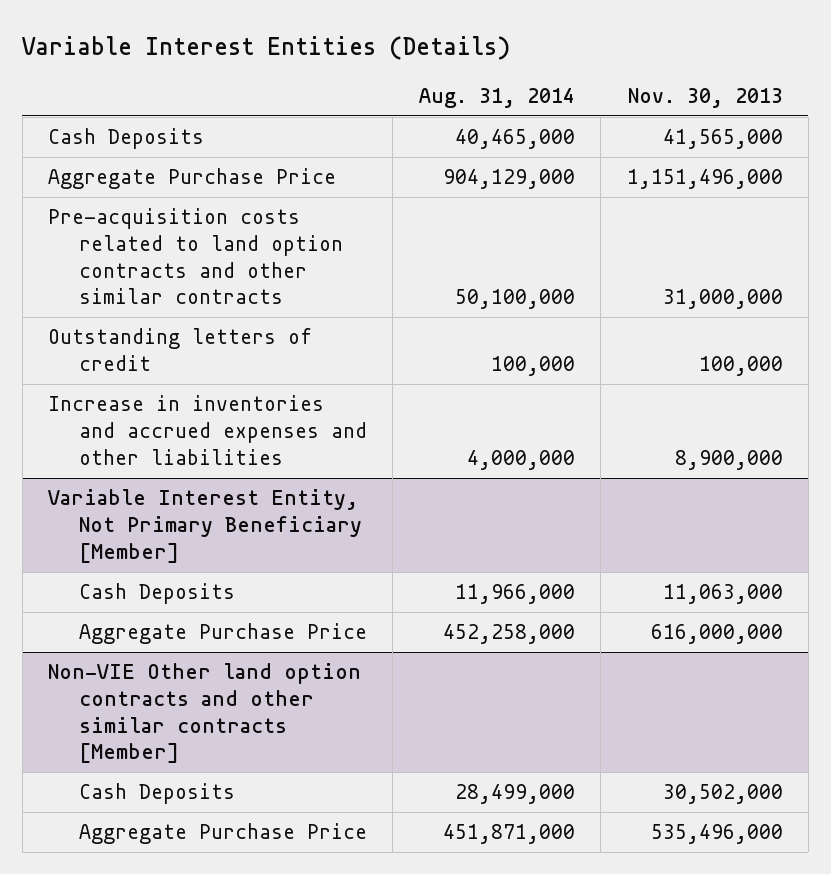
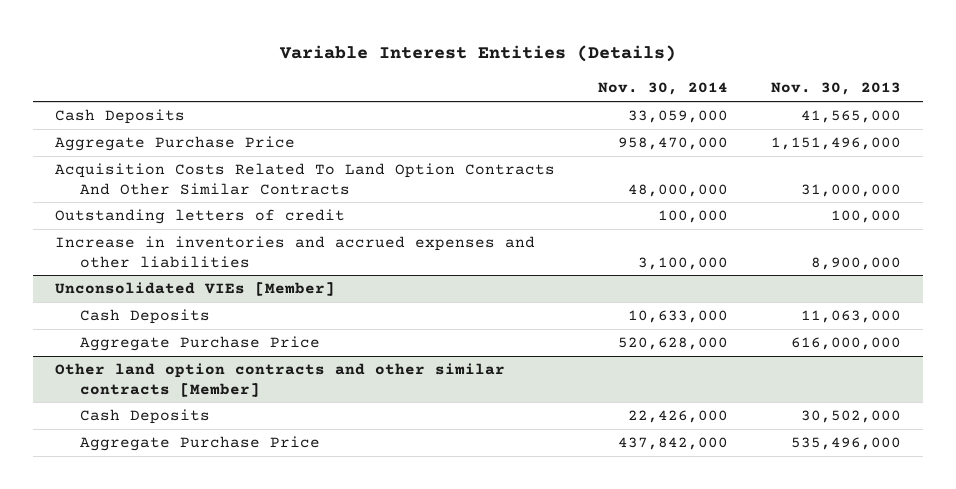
[418,87,575,108] Aug. 31, 2014 -> none
none -> [597,82,728,96] Nov. 30, 2014
[48,208,344,305] Pre-acquisition costs related to land option contracts and other similar contracts -> [54,163,555,195] Acquisition Costs Related To Land Option Contracts And Other Similar Contracts
[48,489,363,563] Variable Interest Entity, Not Primary Beneficiary [Member] -> none
none -> [54,282,335,297] Unconsolidated VIEs [Member]
[48,663,362,764] Non-VIE Other land option contracts and other similar contracts [Member] -> [54,363,505,397] Other land option contracts and other similar contracts [Member]

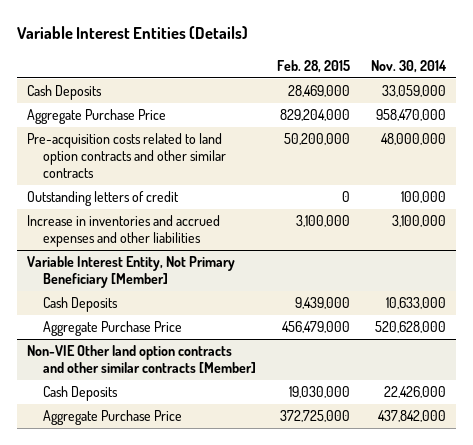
[770,82,901,96] Nov. 30, 2013 -> none
none -> [276,59,350,73] Feb. 28, 2015
[54,163,555,195] Acquisition Costs Related To Land Option Contracts And Other Similar Contracts -> [27,133,227,178] Pre-acquisition costs related to land option contracts and other similar contracts
[54,282,335,297] Unconsolidated VIEs [Member] -> [27,256,236,288] Variable Interest Entity, Not Primary Beneficiary [Member]
[54,363,505,397] Other land option contracts and other similar contracts [Member] -> [27,345,257,373] Non-VIE Other land option contracts and other similar contracts [Member]

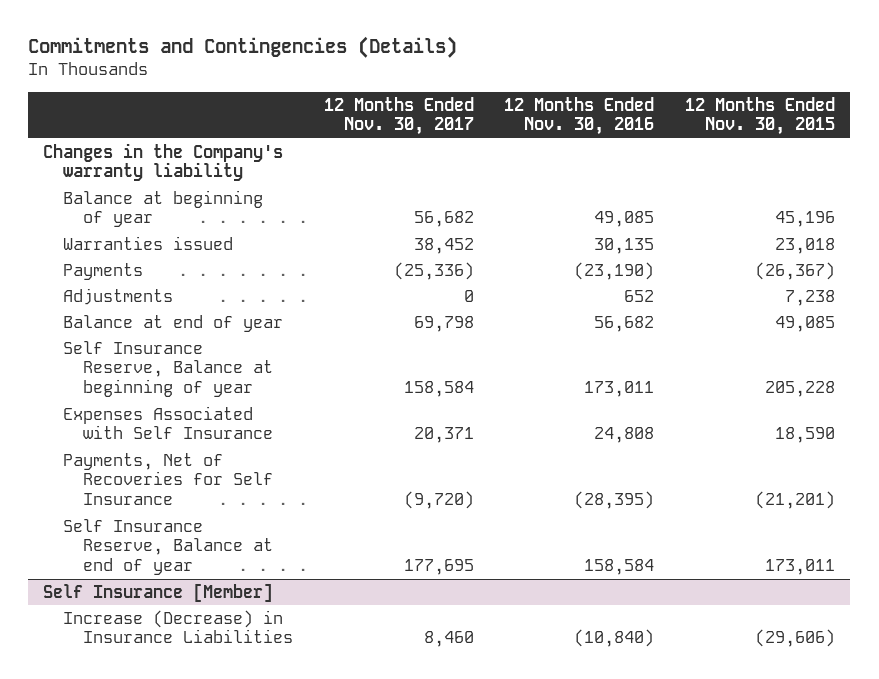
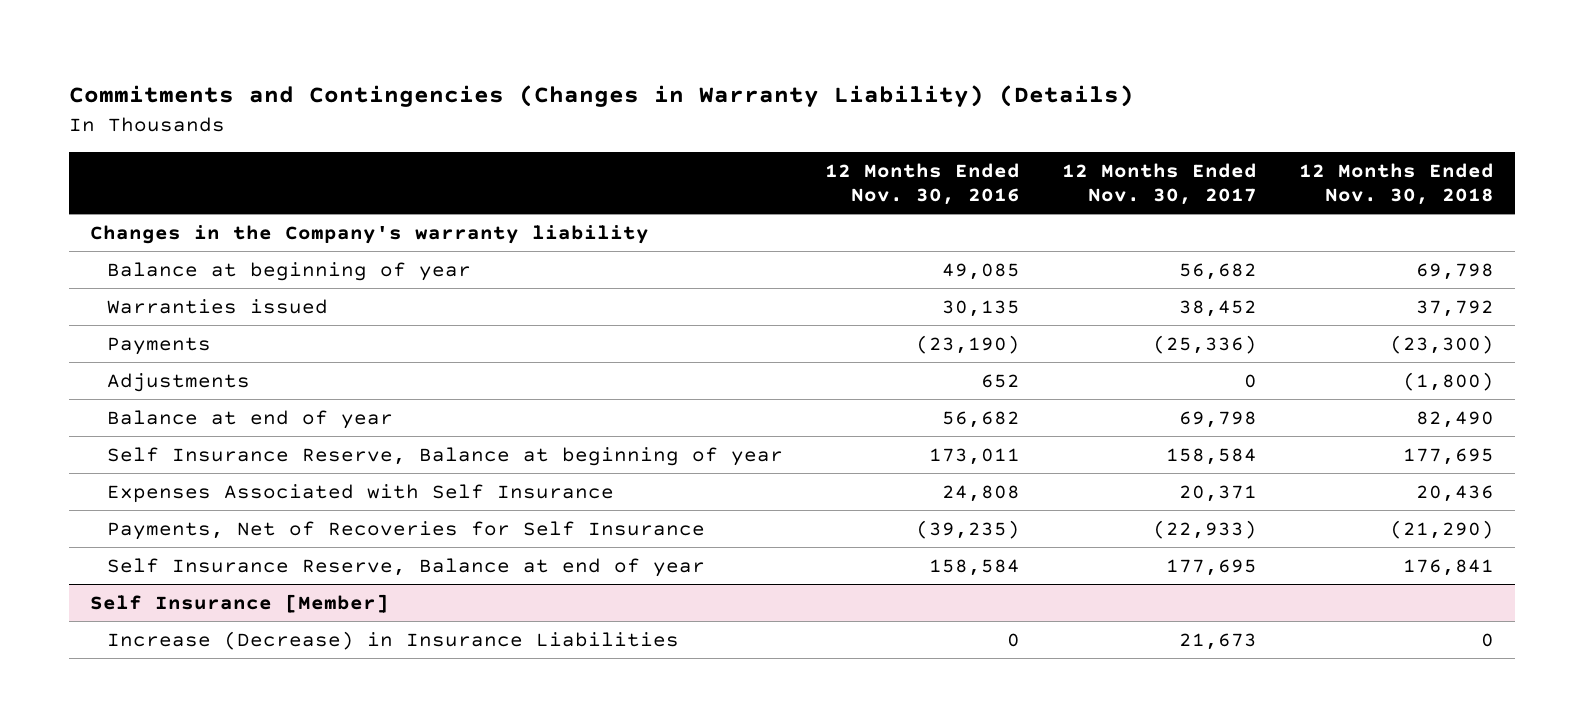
[28,36,458,59] Commitments and Contingencies (Details) -> [69,85,1135,108] Commitments and Contingencies (Changes in Warranty Liability) (Details)
[685,96,836,136] 12 Months Ended Nov. 30, 2015 -> none
none -> [1298,162,1494,206] 12 Months Ended Nov. 30, 2018
[403,491,474,510] (9,720) -> [1152,519,1257,539] (22,933)
[574,491,655,510] (28,395) -> [916,519,1021,539] (39,235)
[423,631,474,648] 8,460 -> [1178,632,1257,650] 21,673
[574,629,655,648] (10,840) -> [1007,632,1021,647] 0

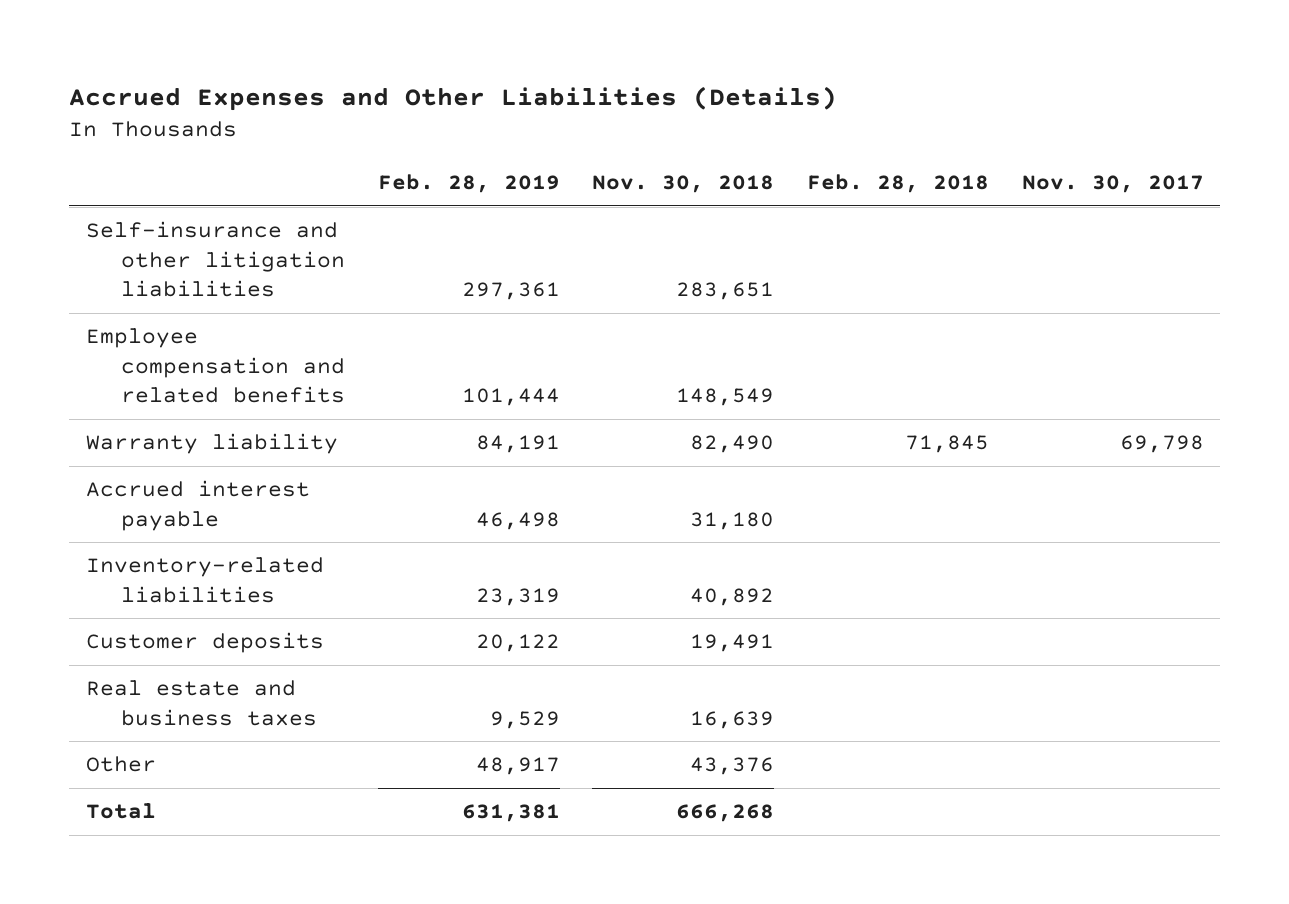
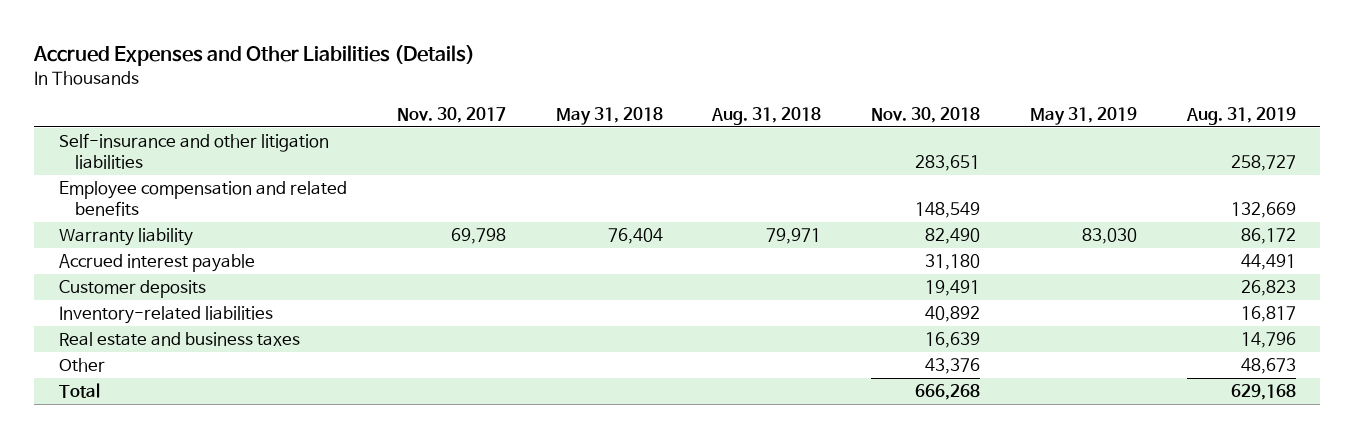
[377,173,560,193] Feb. 28, 2019 -> none
[806,173,989,193] Feb. 28, 2018 -> none
none -> [555,106,663,125] May 31, 2018
none -> [711,106,822,125] Aug. 31, 2018
none -> [1029,106,1137,125] May 31, 2019
none -> [1185,106,1296,125] Aug. 31, 2019
[85,557,324,603] Inventory-related liabilities -> [59,305,274,324] Inventory-related liabilities

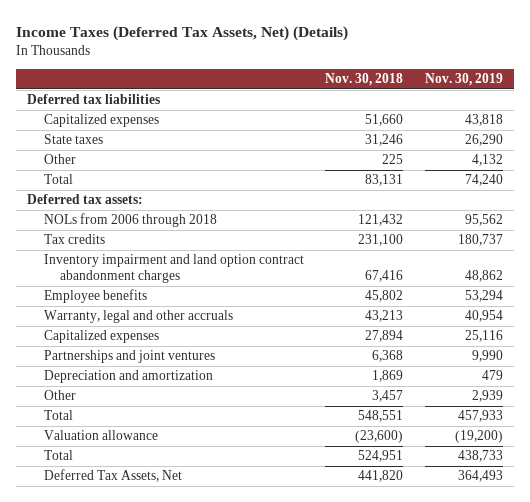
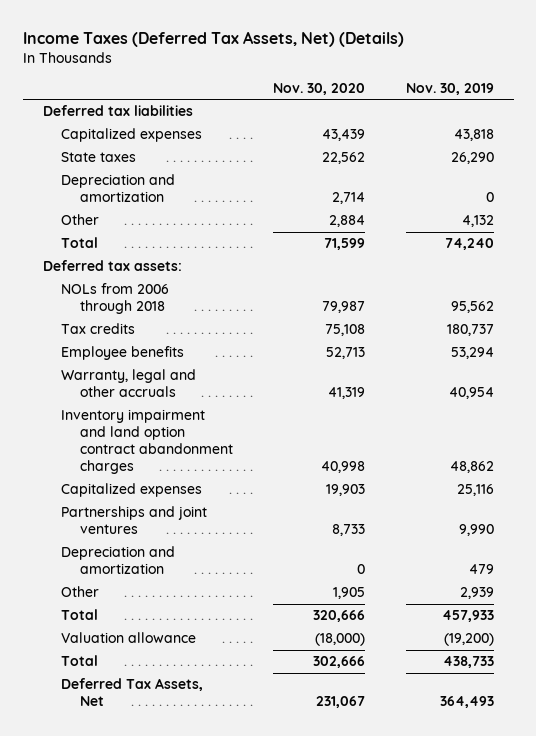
[325,73,404,87] Nov. 30, 2018 -> none
none -> [273,82,366,95] Nov. 30, 2020
none -> [61,174,176,203] Depreciation and amortization
[43,254,304,284] Inventory impairment and land option contract abandonment charges -> [61,409,234,475] Inventory impairment and land option contract abandonment charges

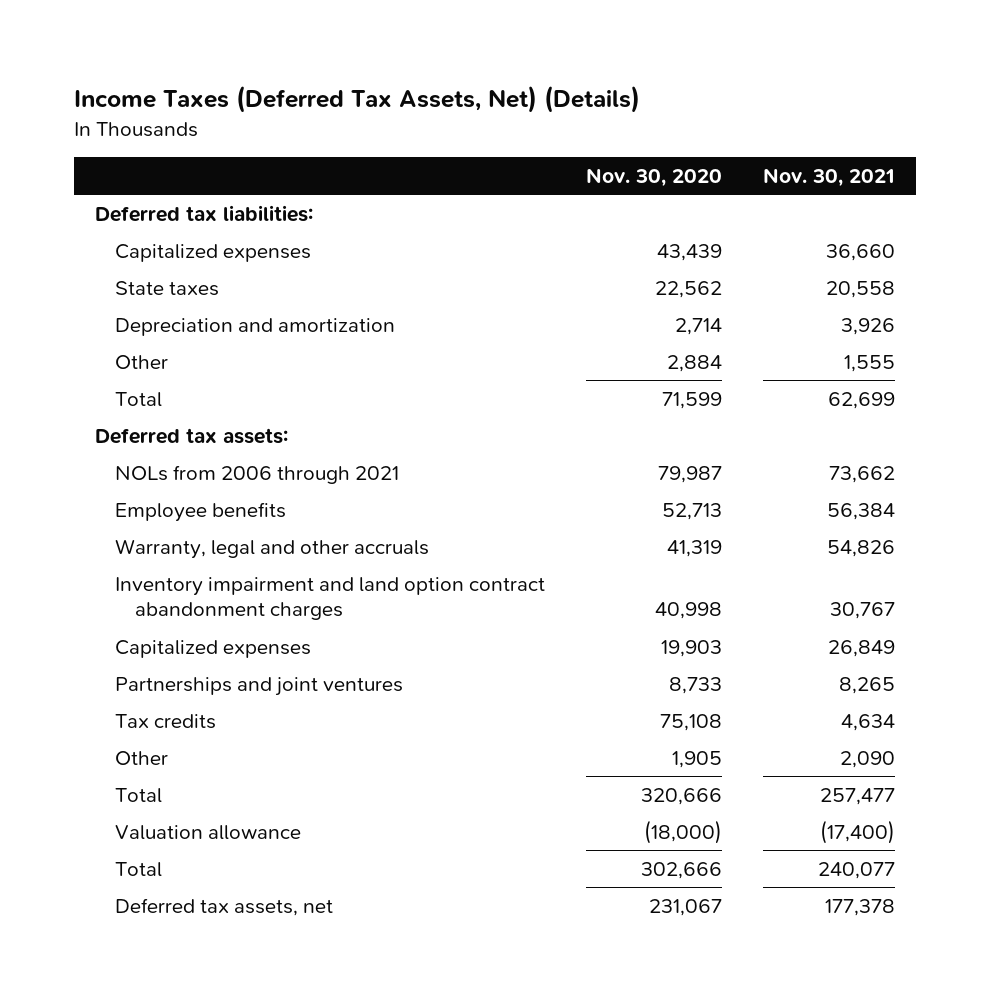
[405,82,494,95] Nov. 30, 2019 -> none
none -> [763,167,896,187] Nov. 30, 2021
[42,105,193,117] Deferred tax liabilities -> [94,204,313,222] Deferred tax liabilities:
[61,283,170,315] NOLs from 2006 through 2018 -> [114,464,399,484] NOLs from 2006 through 2021
[61,546,176,575] Depreciation and amortization -> none
[61,323,136,335] Tax credits -> [114,713,216,729] Tax credits
[61,678,204,707] Deferred Tax Assets, Net -> [114,897,333,916] Deferred tax assets, net

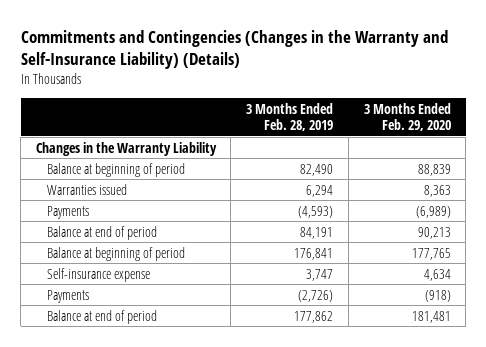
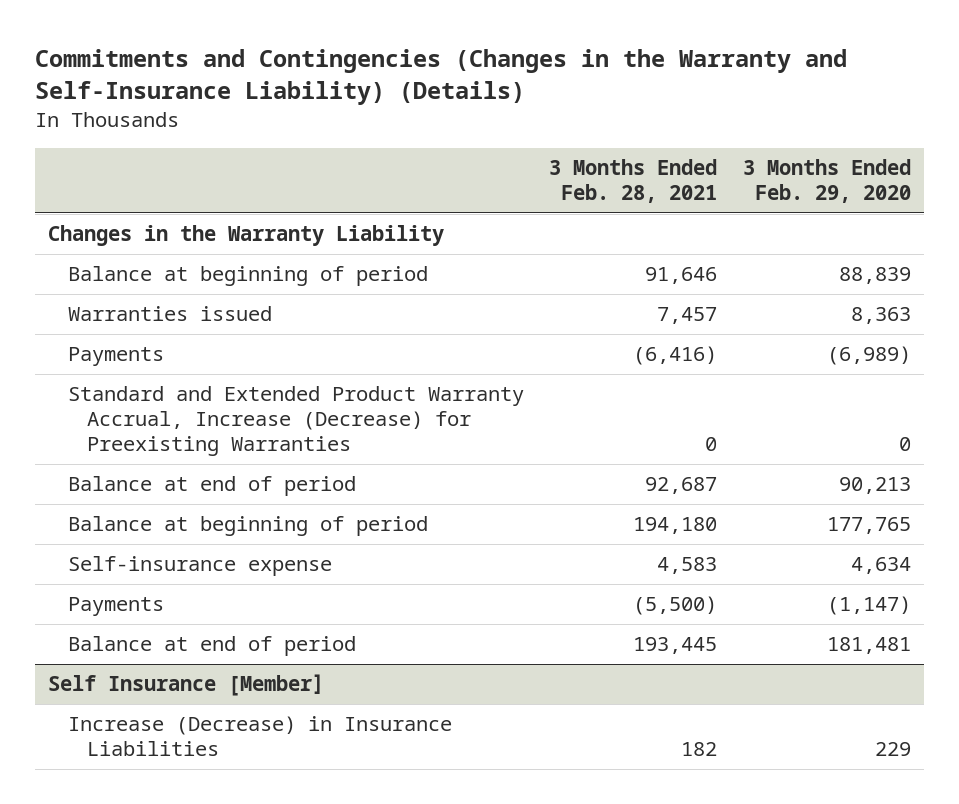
[246,102,334,132] 3 Months Ended Feb. 28, 2019 -> none
none -> [549,159,718,204] 3 Months Ended Feb. 28, 2021
none -> [67,386,524,457] Standard and Extended Product Warranty Accrual, Increase (Decrease) for Preexisting Warranties
[424,289,451,302] (918) -> [827,596,912,616] (1,147)
none -> [48,674,325,697] Self Insurance [Member]
none -> [67,716,452,757] Increase (Decrease) in Insurance Liabilities

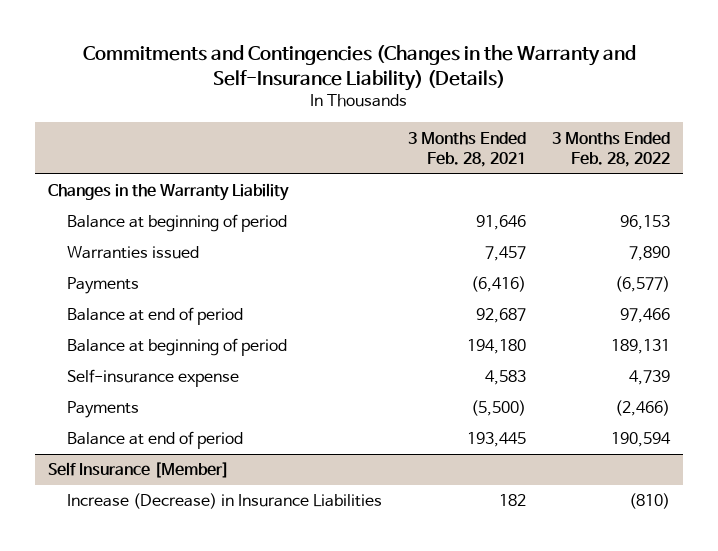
[743,159,912,204] 3 Months Ended Feb. 29, 2020 -> none
none -> [552,131,671,167] 3 Months Ended Feb. 28, 2022
[67,386,524,457] Standard and Extended Product Warranty Accrual, Increase (Decrease) for Preexisting Warranties -> none

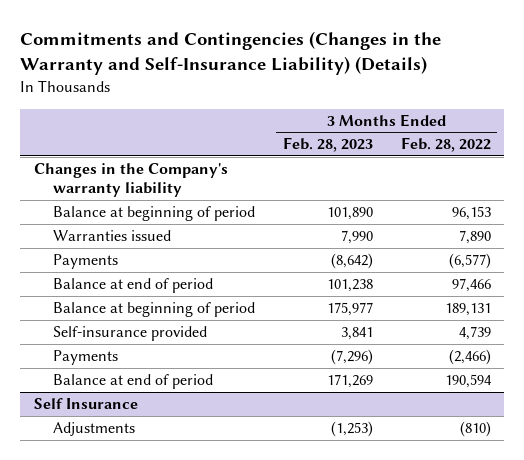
[408,131,527,167] 3 Months Ended Feb. 28, 2021 -> none
none -> [282,137,373,153] Feb. 28, 2023
[47,183,289,202] Changes in the Warranty Liability -> [33,163,228,198] Changes in the Company's warranty liability
[67,369,240,388] Self-insurance expense -> [53,326,208,342] Self-insurance provided
[47,462,229,479] Self Insurance [Member] -> [33,398,138,410] Self Insurance
[67,493,383,510] Increase (Decrease) in Insurance Liabilities -> [53,422,136,437] Adjustments

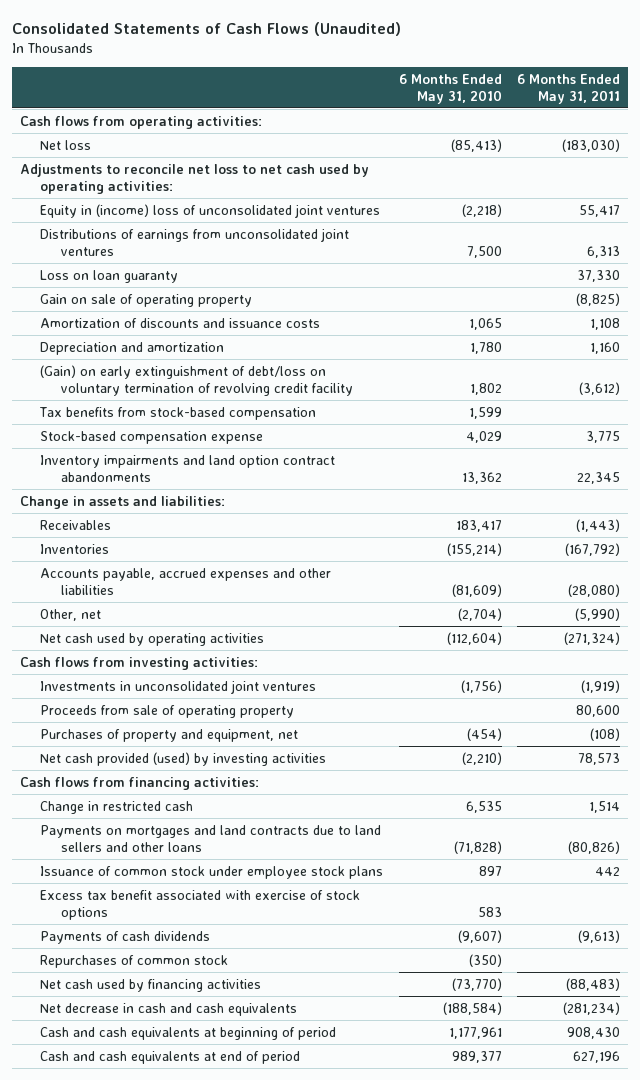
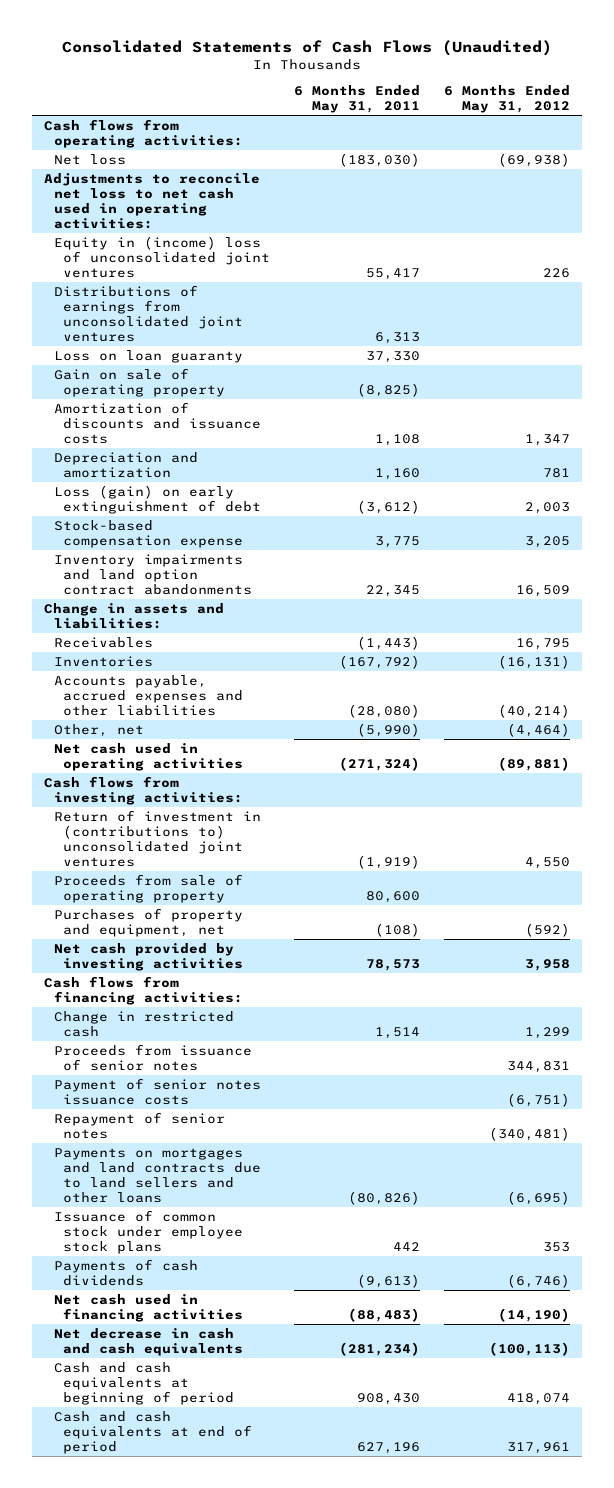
[398,73,502,104] 6 Months Ended May 31, 2010 -> none
none -> [443,85,570,114] 6 Months Ended May 31, 2012
[19,163,369,194] Adjustments to reconcile net loss to net cash used by operating activities: -> [44,172,261,229] Adjustments to reconcile net loss to net cash used in operating activities:
[39,406,317,420] Tax benefits from stock-based compensation -> none
[40,364,354,396] (Gain) on early extinguishment of debt/loss on voluntary termination of revolving credit facility -> [53,484,261,514] Loss (gain) on early extinguishment of debt
[40,632,265,646] Net cash used by operating activities -> [53,742,243,771] Net cash used in operating activities
[40,679,317,694] Investments in unconsolidated joint ventures -> [53,809,261,867] Return of investment in (contributions to) unconsolidated joint ventures
[40,751,327,766] Net cash provided (used) by investing activities -> [53,942,243,971] Net cash provided by investing activities
none -> [53,1043,252,1071] Proceeds from issuance of senior notes
none -> [53,1077,261,1105] Payment of senior notes issuance costs
none -> [53,1111,225,1139] Repayment of senior notes
[40,889,361,920] Excess tax benefit associated with exercise of stock options -> none
[40,954,229,968] Repurchases of common stock -> none
[40,978,262,992] Net cash used by financing activities -> [53,1293,243,1322] Net cash used in financing activities

